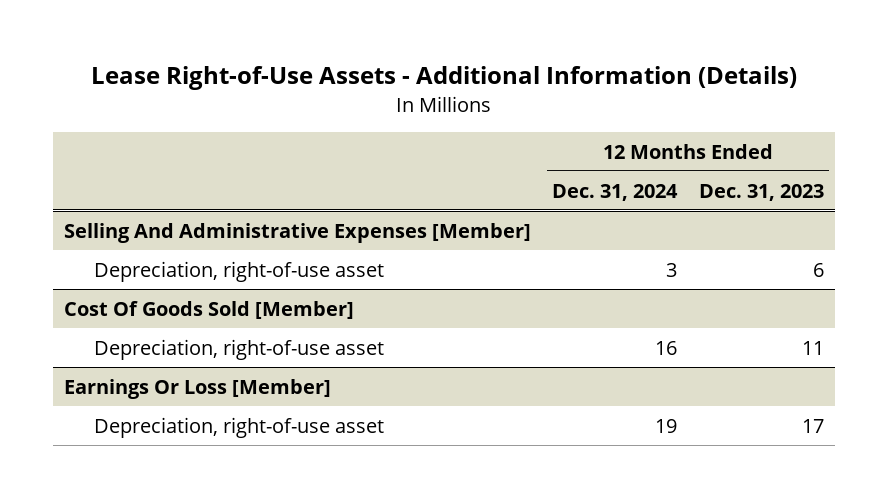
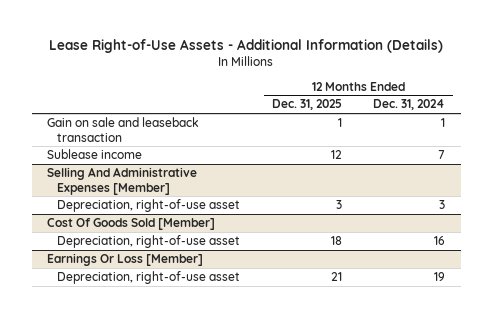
[698,183,824,201] Dec. 31, 2023 -> none
none -> [271,99,342,111] Dec. 31, 2025
none -> [47,116,200,142] Gain on sale and leaseback transaction
none -> [47,148,143,159] Sublease income

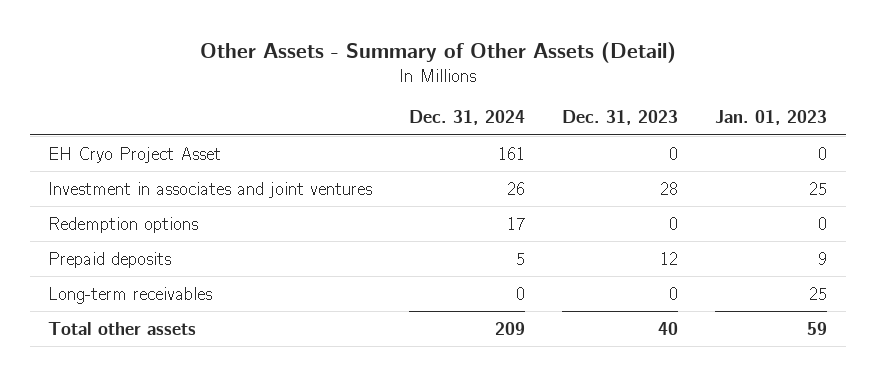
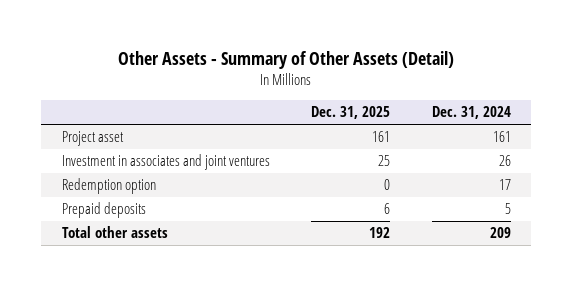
[562,110,679,126] Dec. 31, 2023 -> none
[715,110,828,126] Jan. 01, 2023 -> none
none -> [311,106,391,120] Dec. 31, 2025
[48,146,222,163] EH Cryo Project Asset -> [62,131,125,147] Project asset
[48,216,199,233] Redemption options -> [62,178,157,195] Redemption option
[48,286,213,304] Long-term receivables -> none

